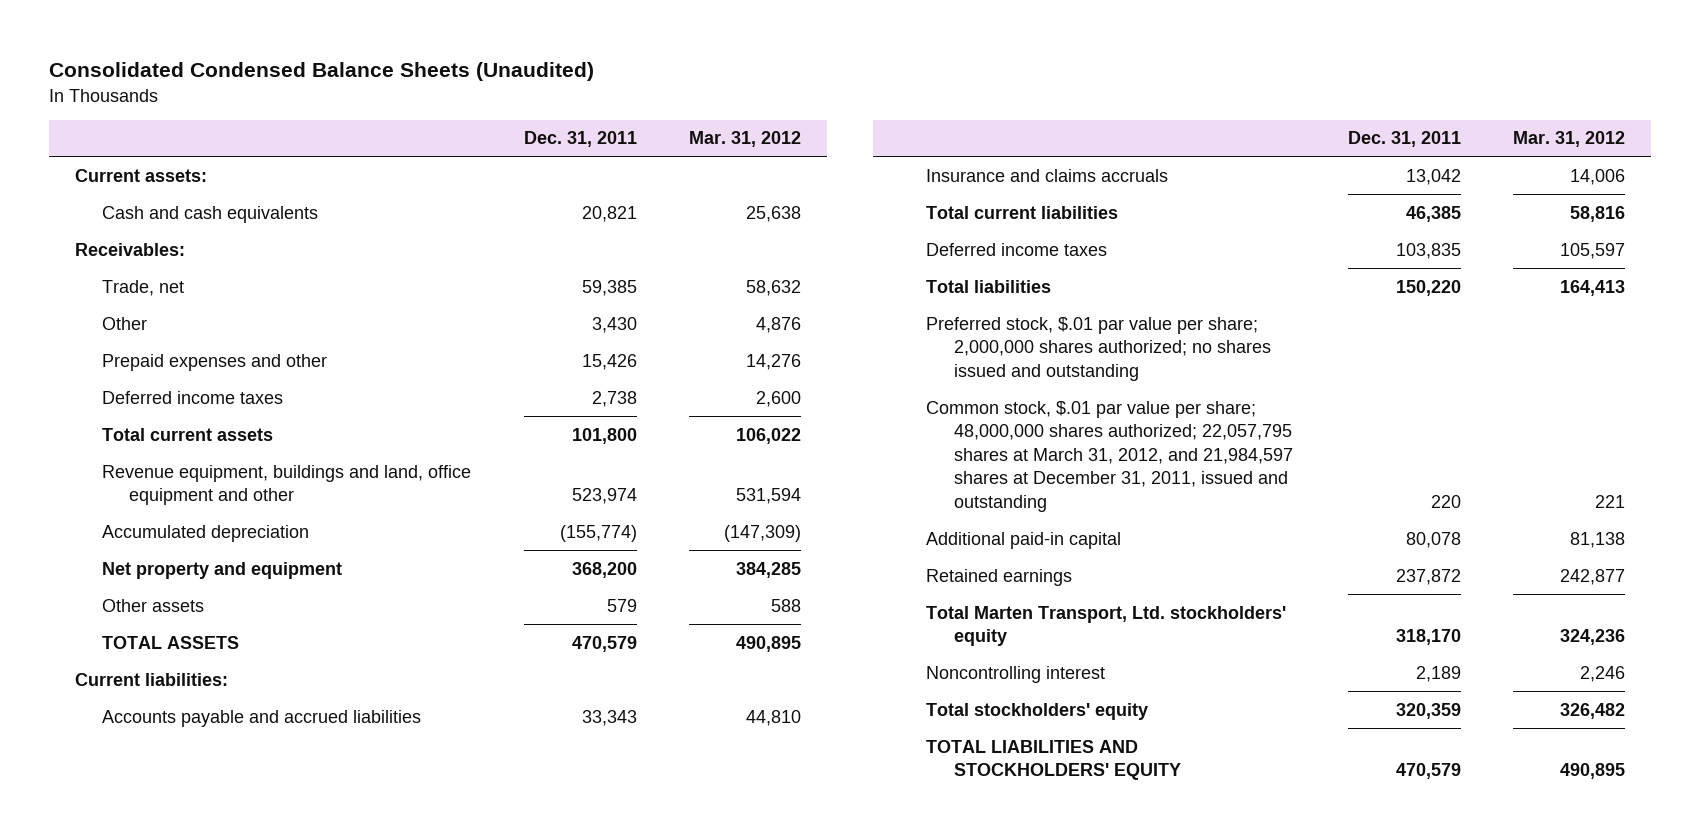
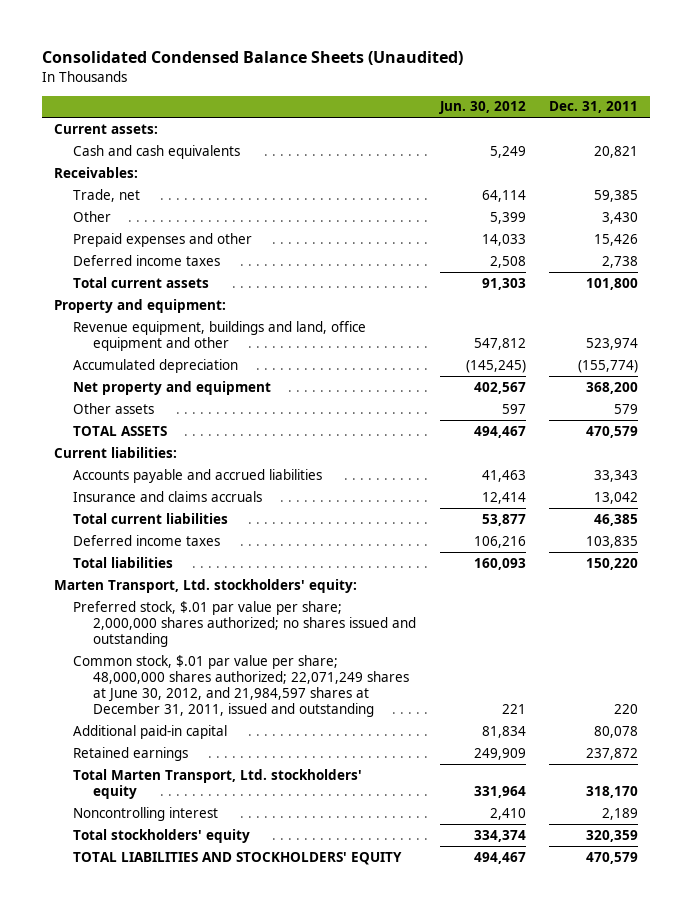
[688,131,801,148] Mar. 31, 2012 -> none
none -> [438,101,526,115] Jun. 30, 2012
none -> [53,298,226,313] Property and equipment:
none -> [53,578,357,593] Marten Transport, Ltd. stockholders' equity:
[926,400,1293,512] Common stock, $.01 par value per share; 48,000,000 shares authorized; 22,057,795 shares at March 31, 2012, and 21,984,597 shares at December 31, 2011, issued and outstanding -> [73,654,410,718] Common stock, $.01 par value per share; 48,000,000 shares authorized; 22,071,249 shares at June 30, 2012, and 21,984,597 shares at December 31, 2011, issued and outstanding

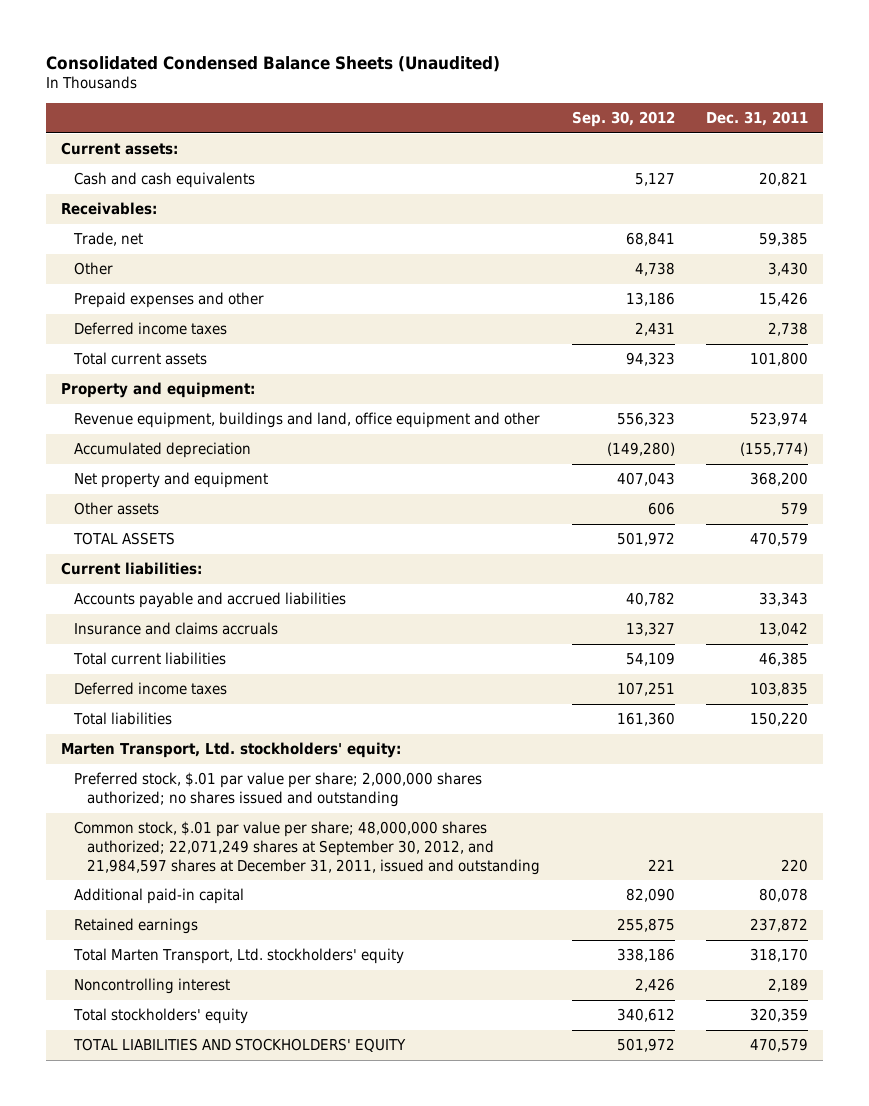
[438,101,526,115] Jun. 30, 2012 -> none
none -> [571,111,675,128] Sep. 30, 2012
[73,654,410,718] Common stock, $.01 par value per share; 48,000,000 shares authorized; 22,071,249 shares at June 30, 2012, and 21,984,597 shares at December 31, 2011, issued and outstanding -> [74,821,541,875] Common stock, $.01 par value per share; 48,000,000 shares authorized; 22,071,249 shares at September 30, 2012, and 21,984,597 shares at December 31, 2011, issued and outstanding

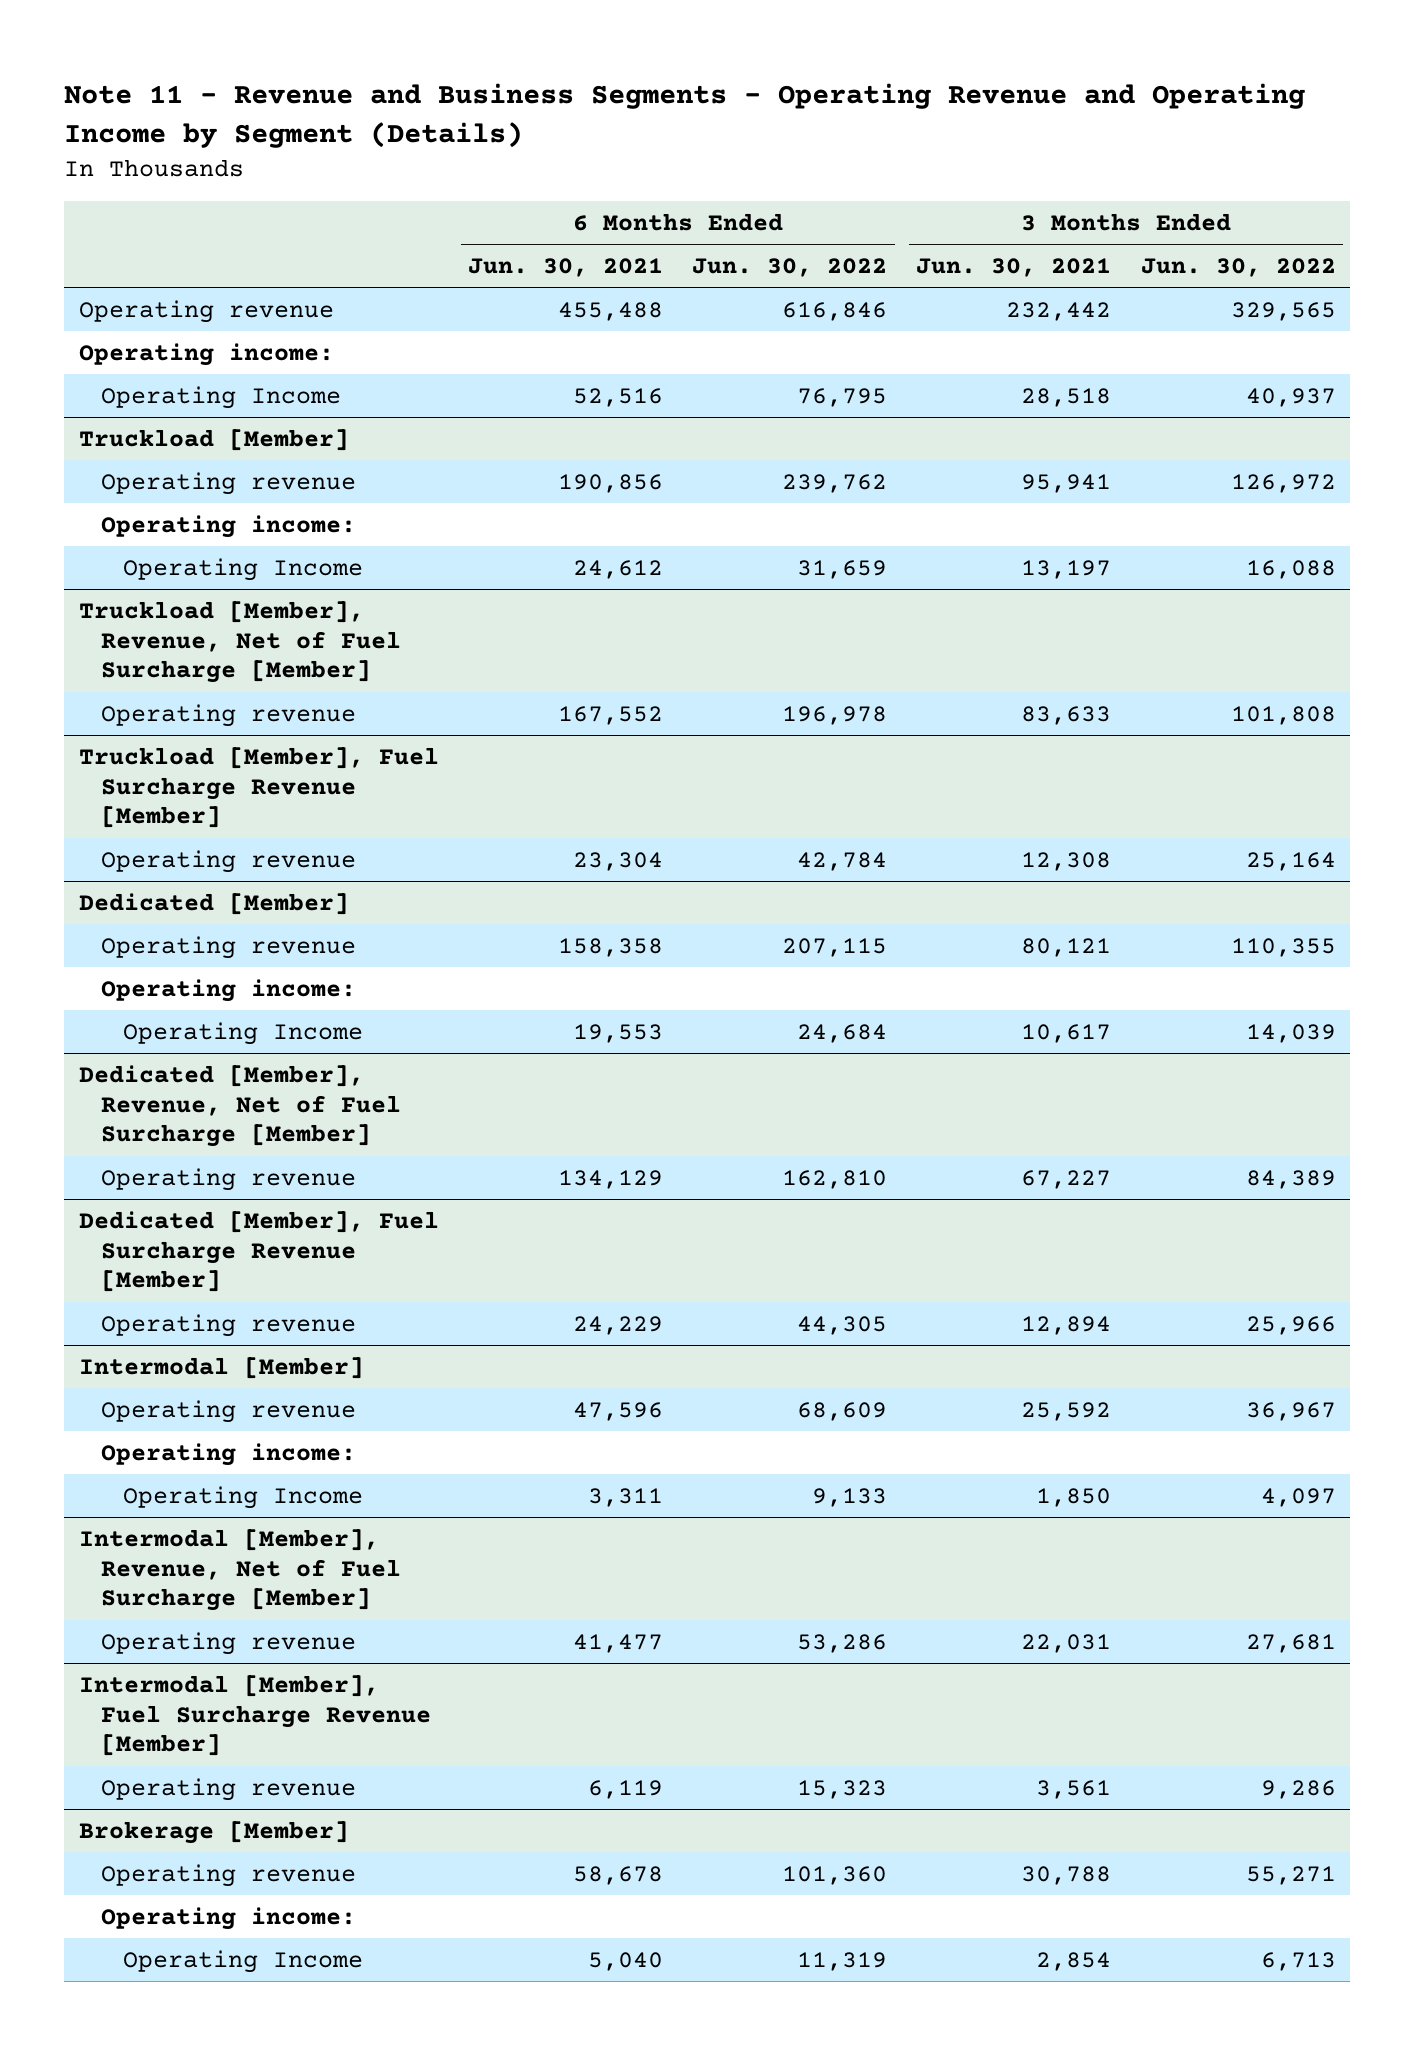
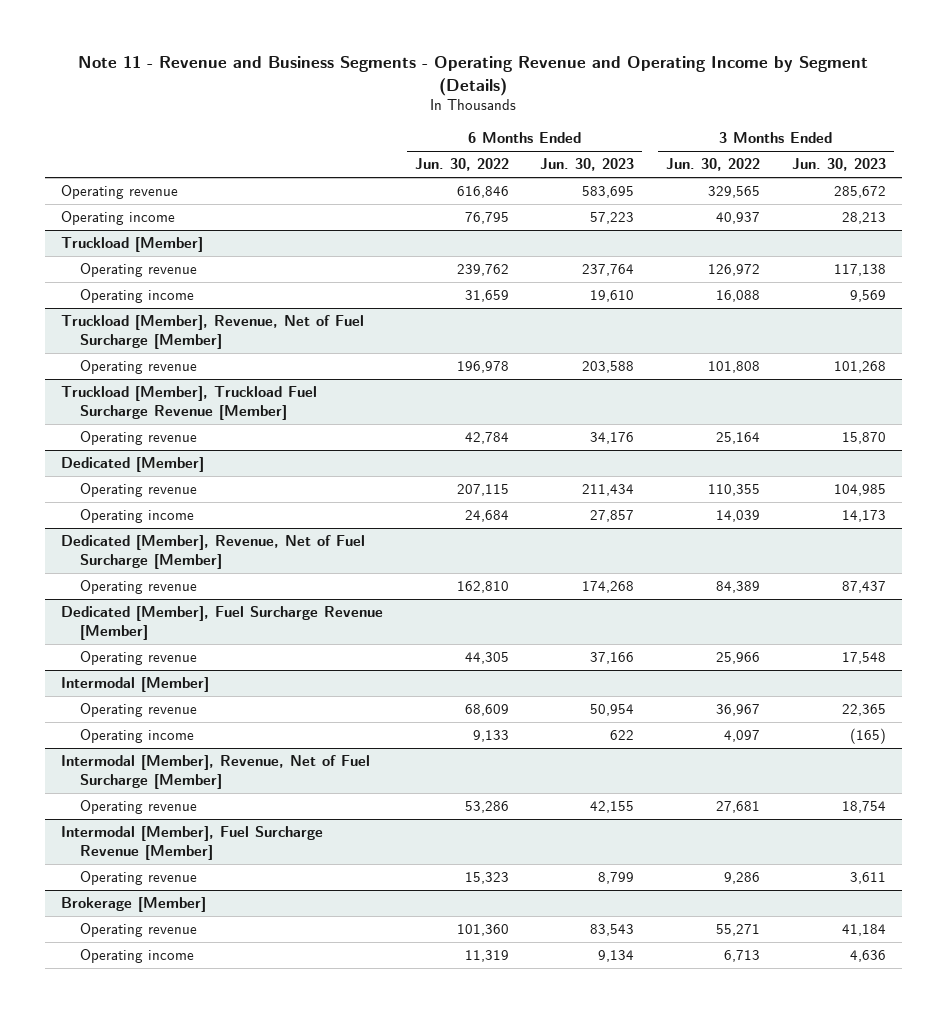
[467,257,663,277] Jun. 30, 2021 -> none
[916,257,1112,277] Jun. 30, 2021 -> none
none -> [540,158,635,172] Jun. 30, 2023
none -> [791,158,886,172] Jun. 30, 2023
[78,342,334,366] Operating income: -> none
[100,385,341,409] Operating Income -> [60,211,175,226] Operating income
[100,514,356,538] Operating income: -> none
[122,557,363,581] Operating Income -> [80,289,195,304] Operating income
[78,746,439,829] Truckload [Member], Fuel Surcharge Revenue [Member] -> [60,386,317,420] Truckload [Member], Truckload Fuel Surcharge Revenue [Member]
[100,978,356,1002] Operating income: -> none
[122,1021,363,1045] Operating Income -> [80,509,195,524] Operating income
[100,1442,356,1466] Operating income: -> none
[122,1485,363,1509] Operating Income -> [80,729,195,744] Operating income
[100,1906,356,1930] Operating income: -> none
[122,1949,363,1973] Operating Income -> [80,949,195,964] Operating income

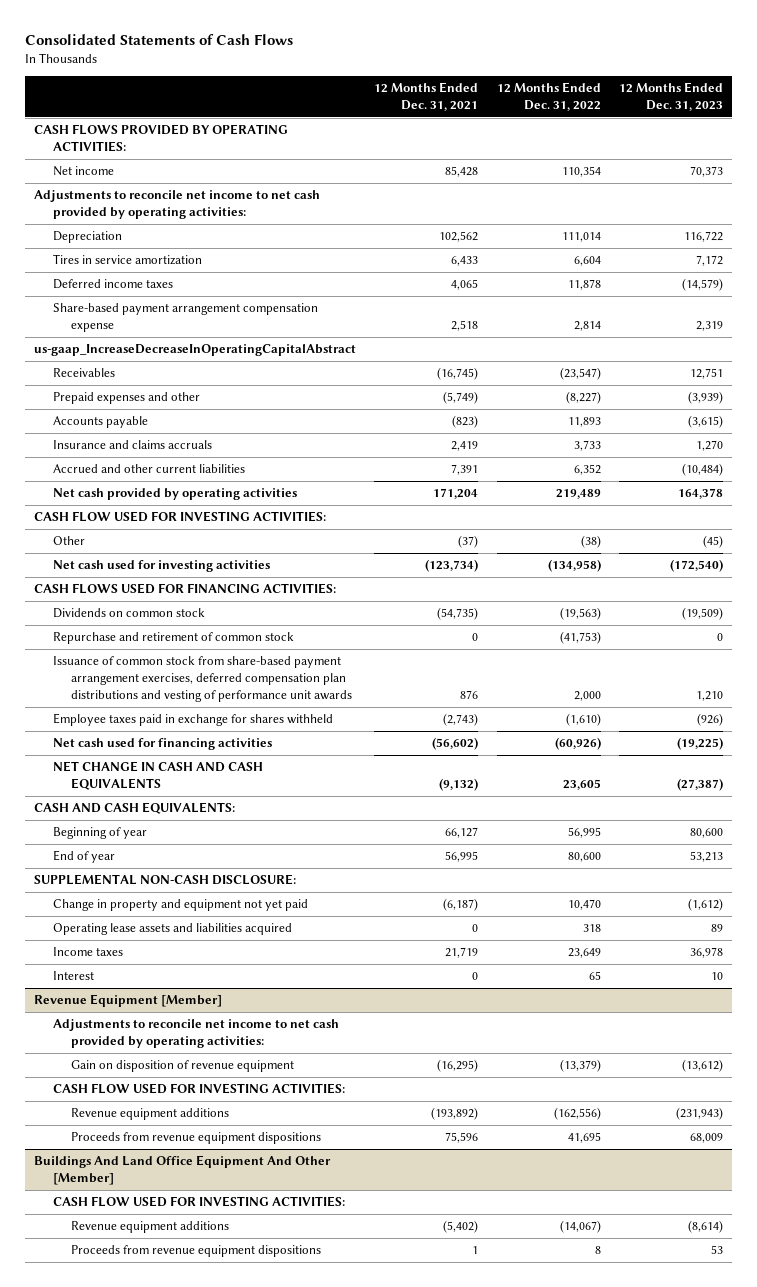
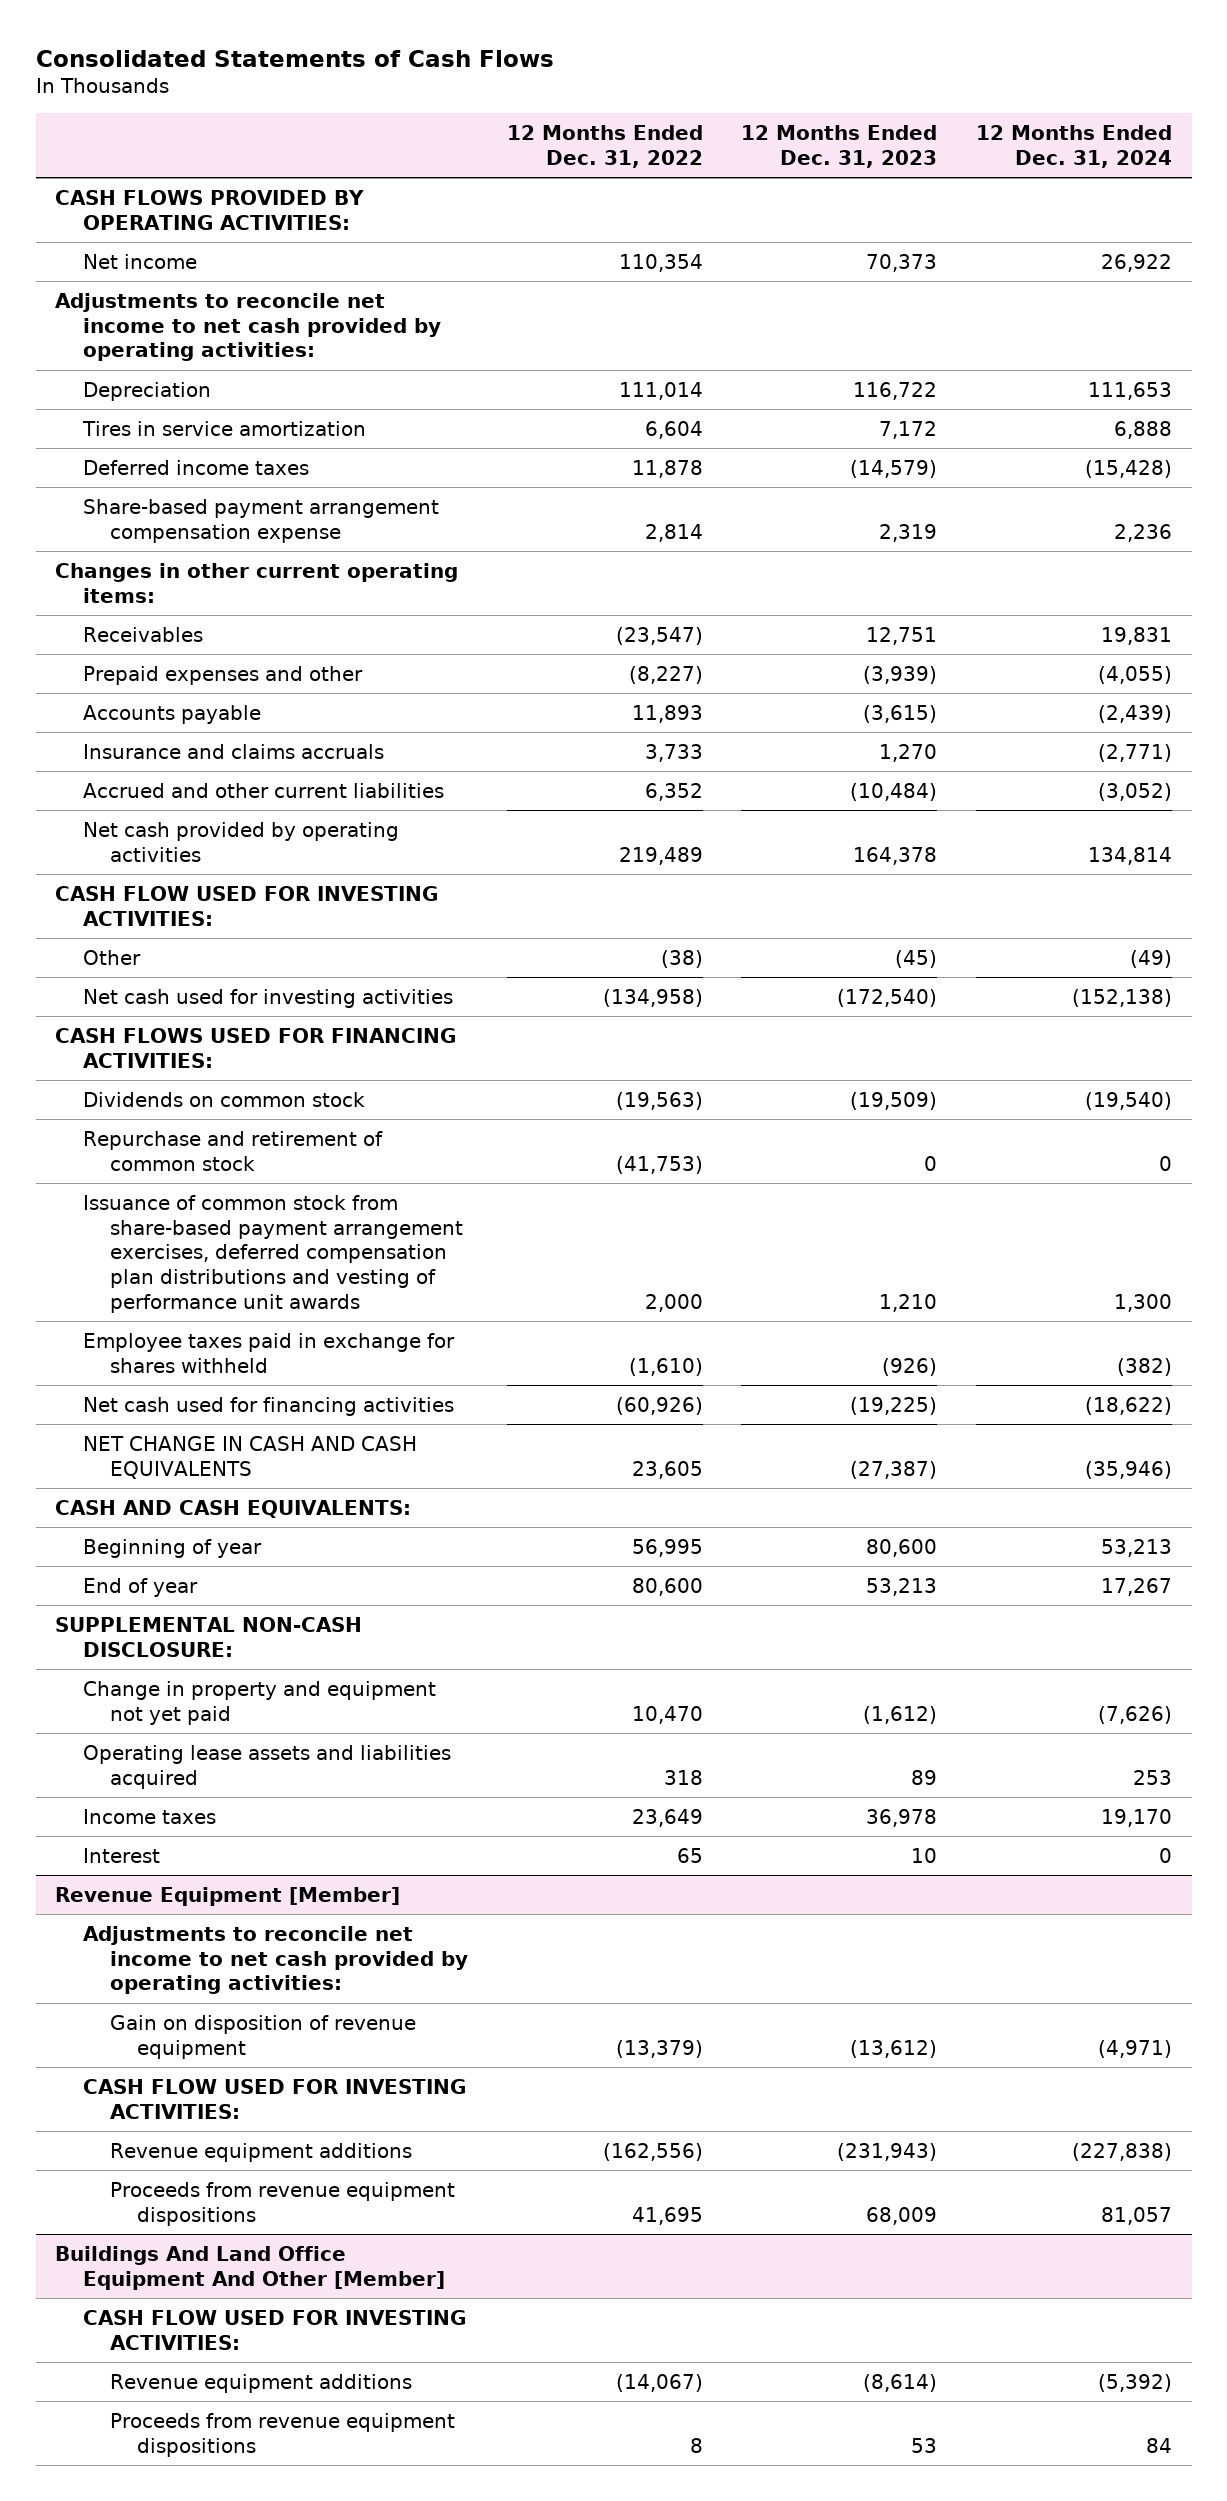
[374,82,479,112] 12 Months Ended Dec. 31, 2021 -> none
none -> [976,125,1173,168] 12 Months Ended Dec. 31, 2024
[33,344,356,357] us-gaap_IncreaseDecreaseInOperatingCapitalAbstract -> [55,562,459,603] Changes in other current operating items:

